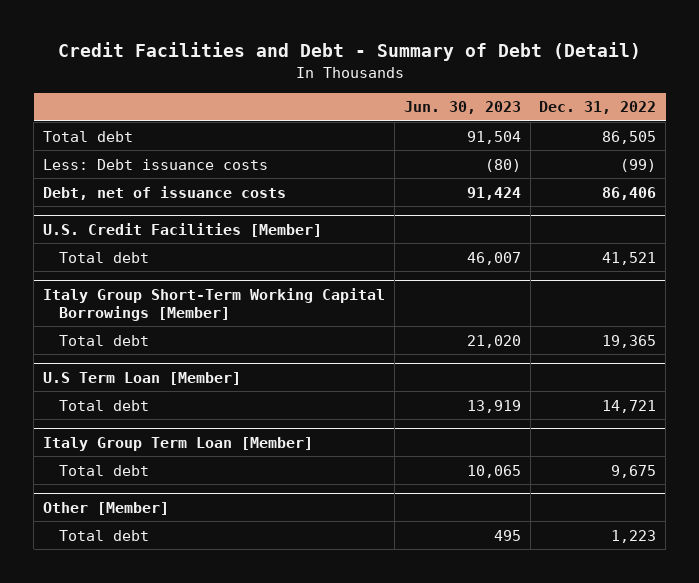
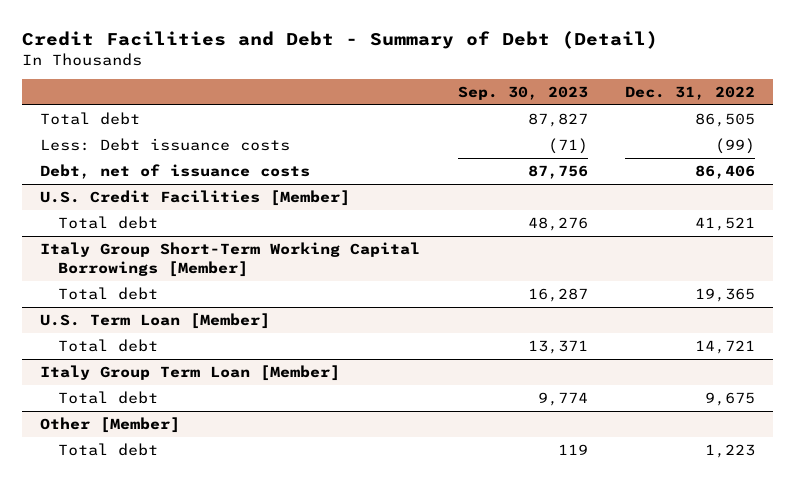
[403,101,521,115] Jun. 30, 2023 -> none
none -> [457,86,588,101] Sep. 30, 2023
[43,371,242,385] U.S Term Loan [Member] -> [40,313,271,330] U.S. Term Loan [Member]

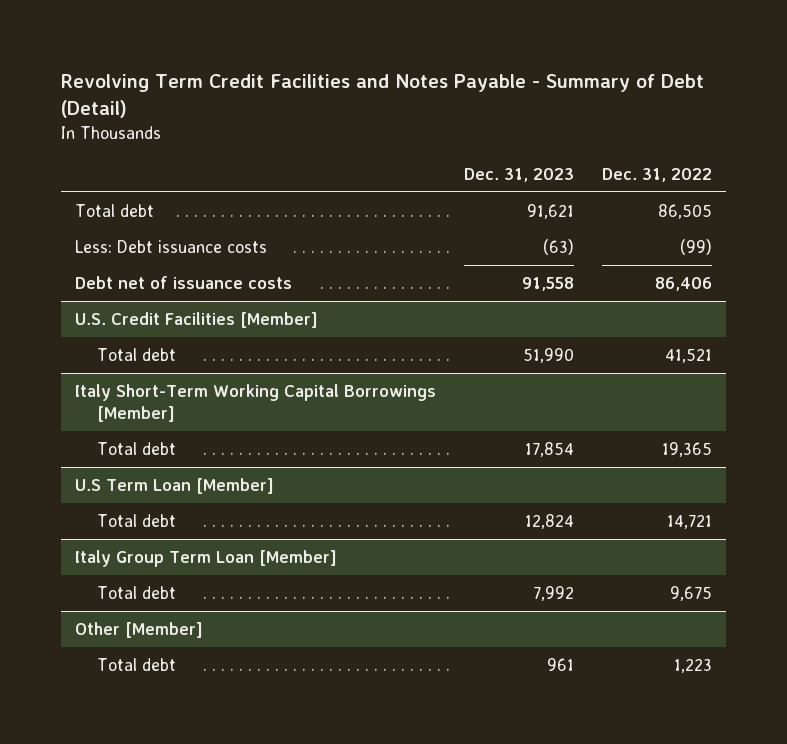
[21,30,658,49] Credit Facilities and Debt - Summary of Debt (Detail) -> [60,73,704,118] Revolving Term Credit Facilities and Notes Payable - Summary of Debt (Detail)
[457,86,588,101] Sep. 30, 2023 -> none
none -> [463,167,574,182] Dec. 31, 2023
[40,164,311,180] Debt, net of issuance costs -> [74,275,292,289] Debt net of issuance costs
[40,242,421,278] Italy Group Short-Term Working Capital Borrowings [Member] -> [74,383,436,422] Italy Short-Term Working Capital Borrowings [Member]
[40,313,271,330] U.S. Term Loan [Member] -> [74,477,274,494] U.S Term Loan [Member]

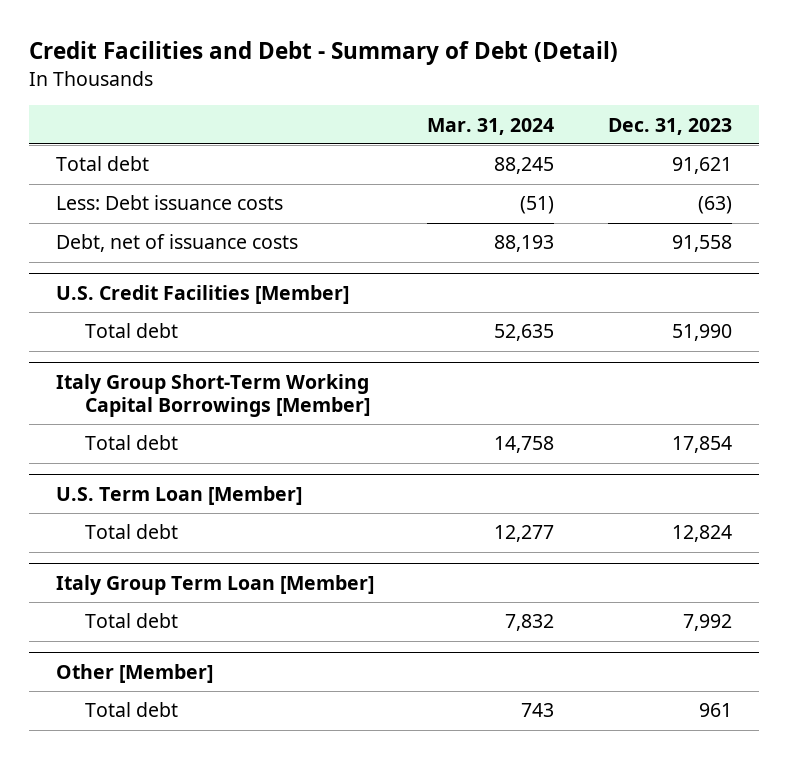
[60,73,704,118] Revolving Term Credit Facilities and Notes Payable - Summary of Debt (Detail) -> [28,41,618,66] Credit Facilities and Debt - Summary of Debt (Detail)
[602,167,713,182] Dec. 31, 2022 -> none
none -> [427,117,555,135] Mar. 31, 2024
[74,275,292,289] Debt net of issuance costs -> [55,234,298,253] Debt, net of issuance costs
[74,383,436,422] Italy Short-Term Working Capital Borrowings [Member] -> [55,373,371,417] Italy Group Short-Term Working Capital Borrowings [Member]
[74,477,274,494] U.S Term Loan [Member] -> [55,485,302,505] U.S. Term Loan [Member]

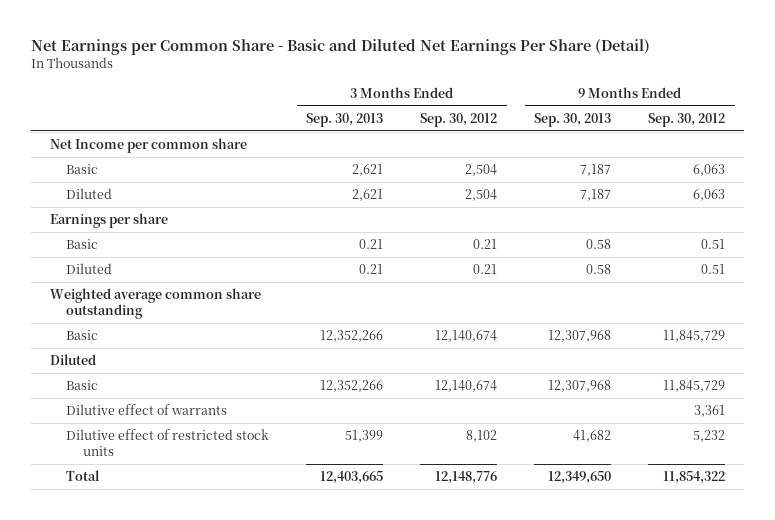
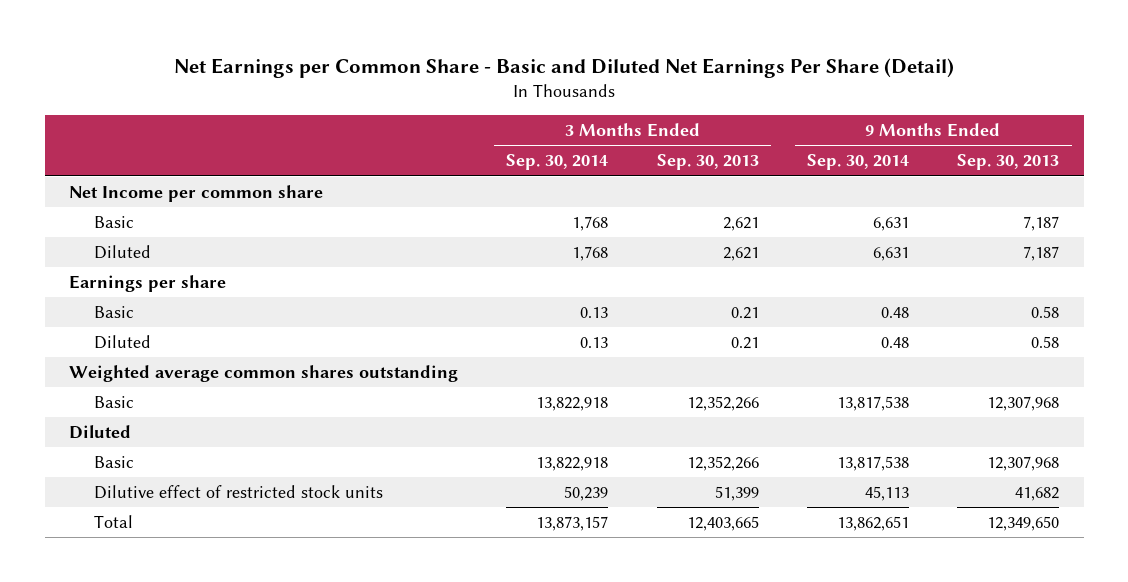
[420,112,498,127] Sep. 30, 2012 -> none
[648,112,726,127] Sep. 30, 2012 -> none
none -> [506,154,609,171] Sep. 30, 2014
none -> [807,154,910,171] Sep. 30, 2014
[49,288,261,320] Weighted average common share outstanding -> [68,365,458,383] Weighted average common shares outstanding
[66,404,228,416] Dilutive effect of warrants -> none

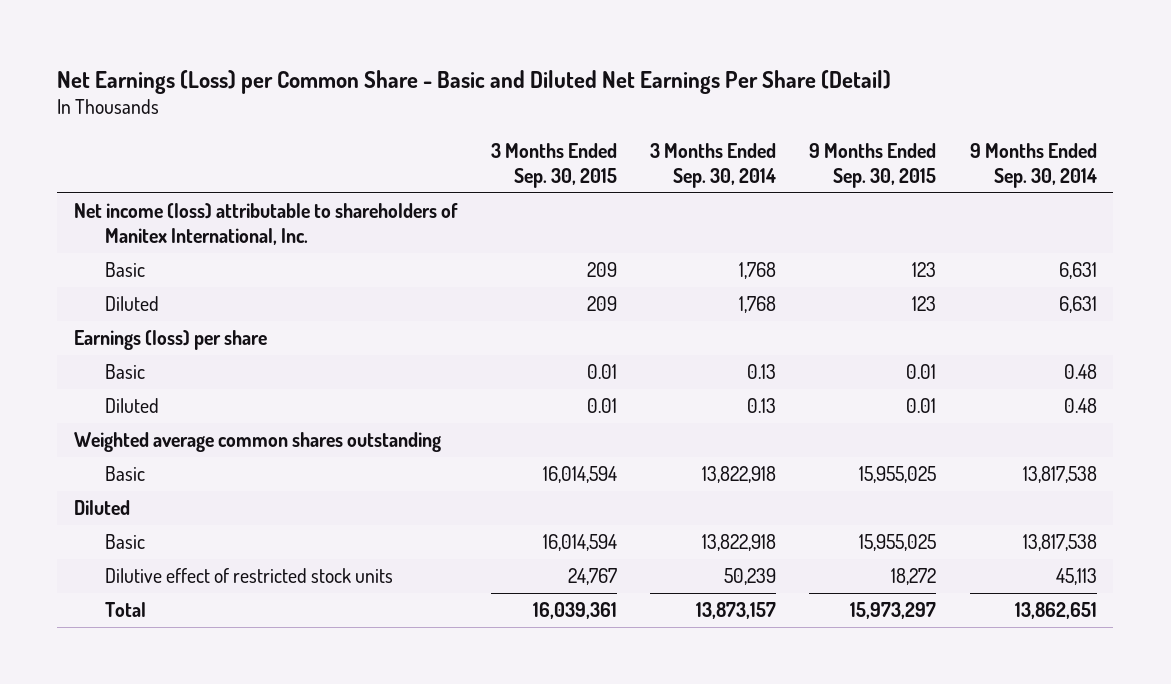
[174,57,955,78] Net Earnings per Common Share - Basic and Diluted Net Earnings Per Share (Detail) -> [57,69,892,94] Net Earnings (Loss) per Common Share - Basic and Diluted Net Earnings Per Share (Detail)
[656,154,759,171] Sep. 30, 2013 -> none
[957,154,1060,171] Sep. 30, 2013 -> none
none -> [491,143,618,189] 3 Months Ended Sep. 30, 2015
none -> [809,143,937,189] 9 Months Ended Sep. 30, 2015
[68,185,323,203] Net Income per common share -> [73,203,458,246] Net income (loss) attributable to shareholders of Manitex International, Inc.
[68,275,226,293] Earnings per share -> [73,330,267,351] Earnings (loss) per share

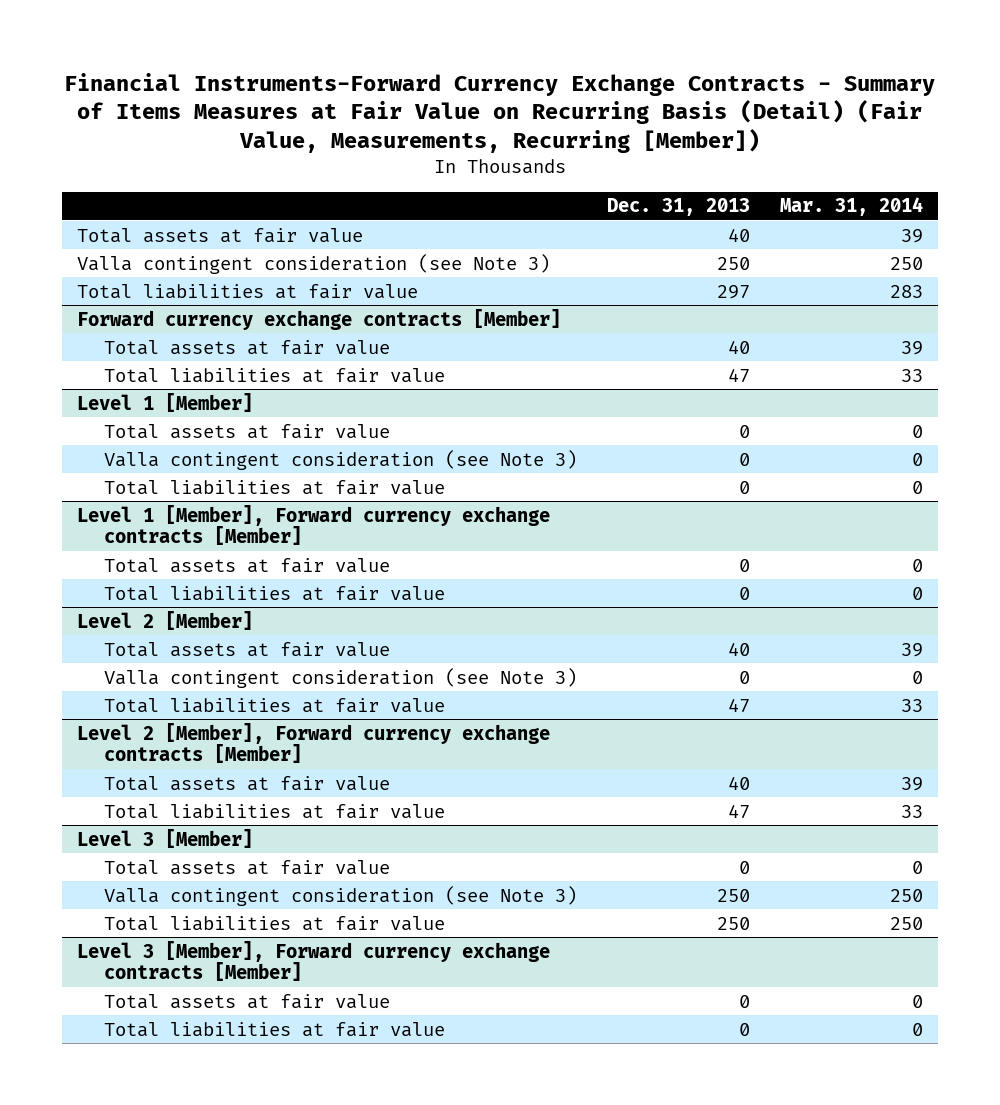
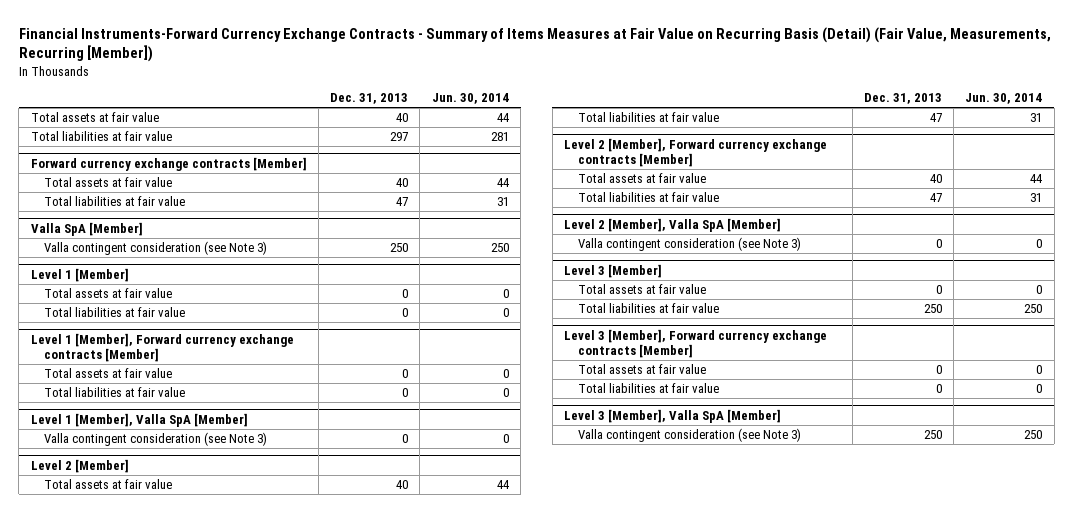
[780,197,924,217] Mar. 31, 2014 -> none
none -> [431,93,509,105] Jun. 30, 2014
[76,253,550,274] Valla contingent consideration (see Note 3) -> none
none -> [30,221,143,236] Valla SpA [Member]
none -> [44,240,268,255] Valla contingent consideration (see Note 3)
[104,449,578,470] Valla contingent consideration (see Note 3) -> none
none -> [30,412,248,427] Level 1 [Member], Valla SpA [Member]
none -> [44,431,268,446] Valla contingent consideration (see Note 3)
[104,667,578,688] Valla contingent consideration (see Note 3) -> none
none -> [564,217,782,232] Level 2 [Member], Valla SpA [Member]
none -> [577,236,801,251] Valla contingent consideration (see Note 3)
[104,885,578,906] Valla contingent consideration (see Note 3) -> none
none -> [564,408,782,423] Level 3 [Member], Valla SpA [Member]
none -> [577,427,801,442] Valla contingent consideration (see Note 3)

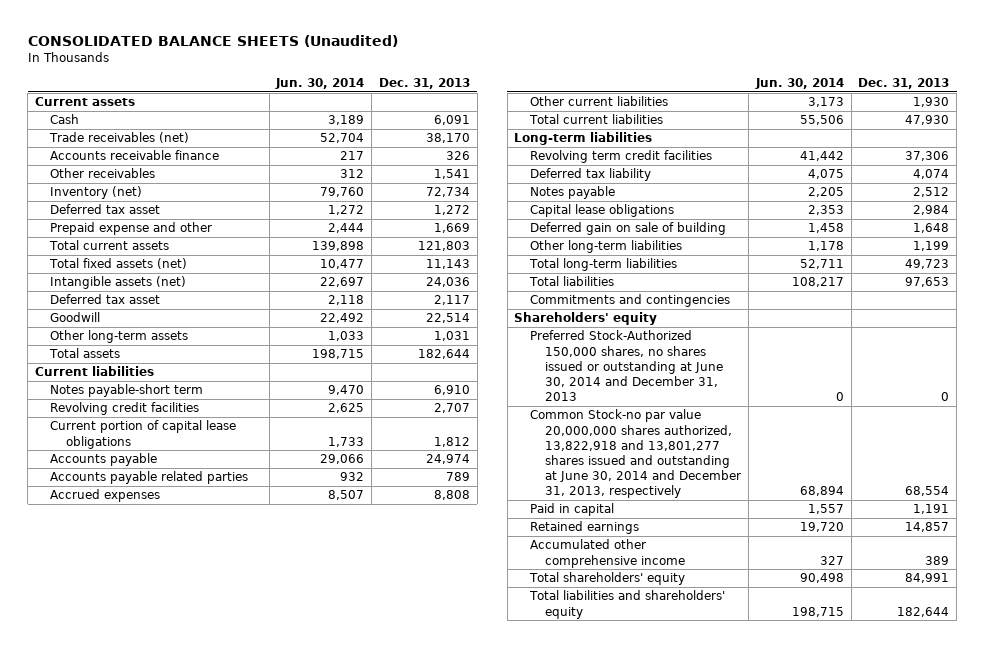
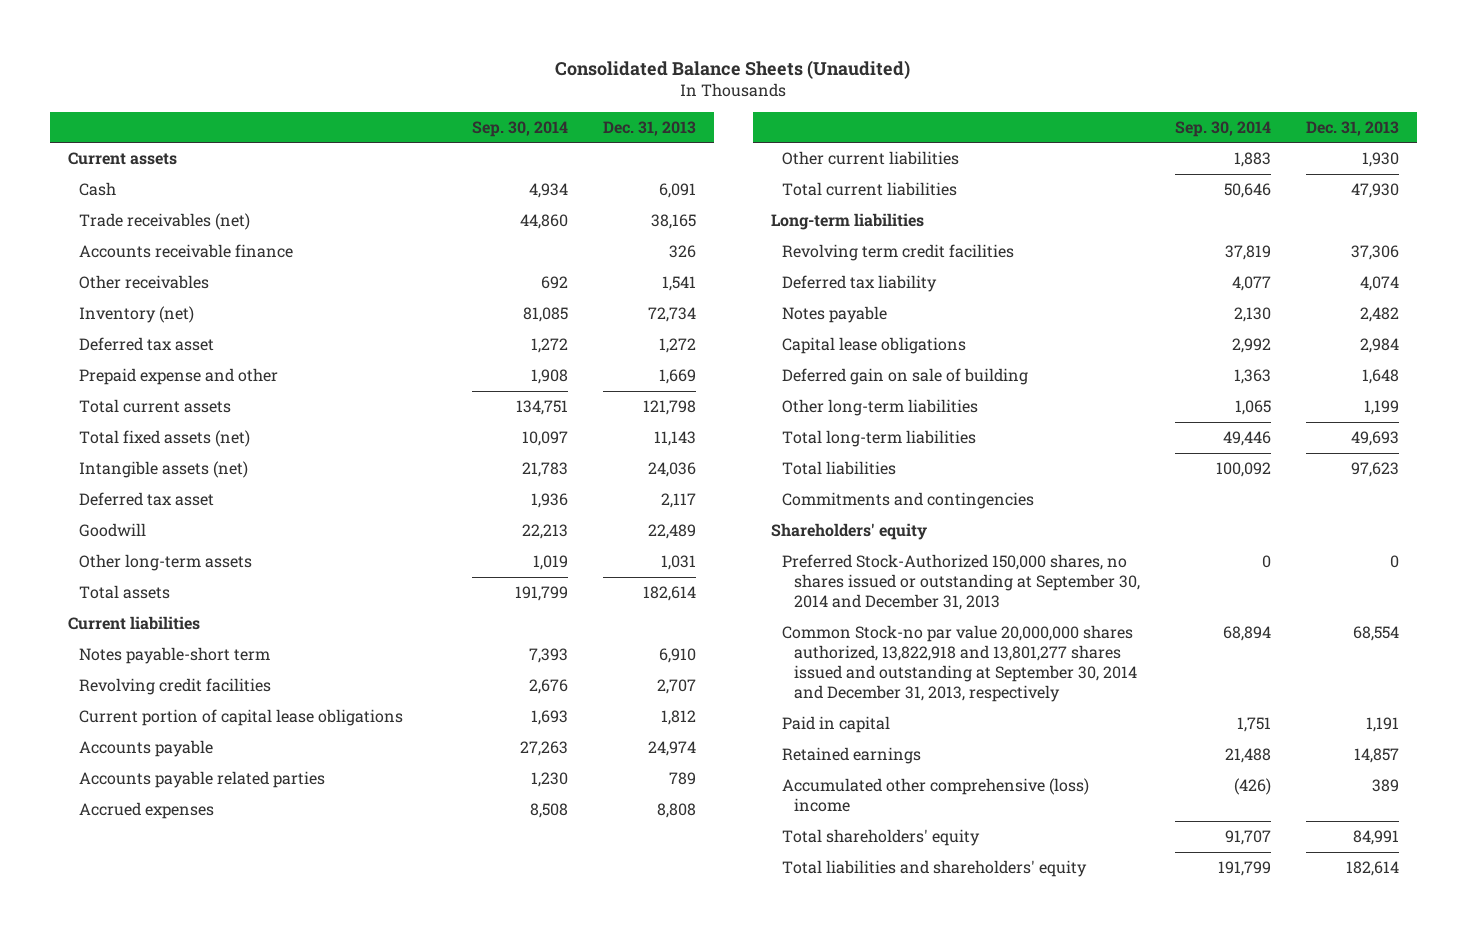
[27,35,398,48] CONSOLIDATED BALANCE SHEETS (Unaudited) -> [555,59,911,79] Consolidated Balance Sheets (Unaudited)
[275,78,365,90] Jun. 30, 2014 -> none
none -> [471,120,568,137] Sep. 30, 2014
[426,133,471,144] 38,170 -> [651,213,697,229] 38,165
[418,241,471,252] 121,803 -> [643,399,697,415] 121,798
[426,313,471,324] 22,514 -> [648,523,697,539] 22,489
[418,349,471,360] 182,644 -> [643,585,697,601] 182,614
[913,187,950,198] 2,512 -> [1360,306,1400,322] 2,482
[905,259,950,270] 49,723 -> [1351,430,1400,446] 49,693
[905,277,950,288] 97,653 -> [1351,461,1400,477] 97,623
[529,330,724,402] Preferred Stock-Authorized 150,000 shares, no shares issued or outstanding at June 30, 2014 and December 31, 2013 -> [782,553,1140,611] Preferred Stock-Authorized 150,000 shares, no shares issued or outstanding at September 30, 2014 and December 31, 2013
[529,409,742,499] Common Stock-no par value 20,000,000 shares authorized, 13,822,918 and 13,801,277 shares issued and outstanding at June 30, 2014 and December 31, 2013, respectively -> [782,624,1137,703] Common Stock-no par value 20,000,000 shares authorized, 13,822,918 and 13,801,277 shares issued and outstanding at September 30, 2014 and December 31, 2013, respectively
[529,539,686,568] Accumulated other comprehensive income -> [782,777,1090,813] Accumulated other comprehensive (loss) income
[897,606,950,617] 182,644 -> [1346,860,1400,876] 182,614

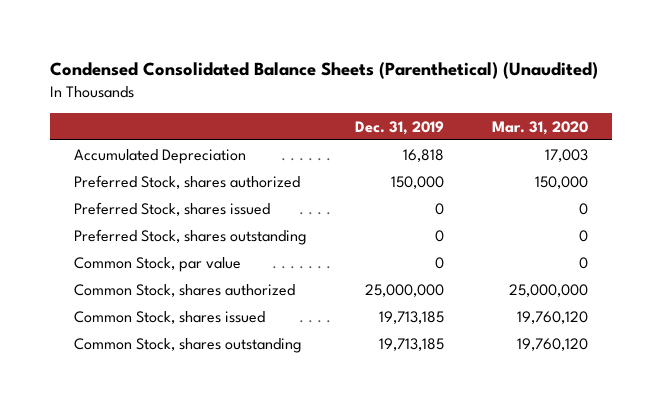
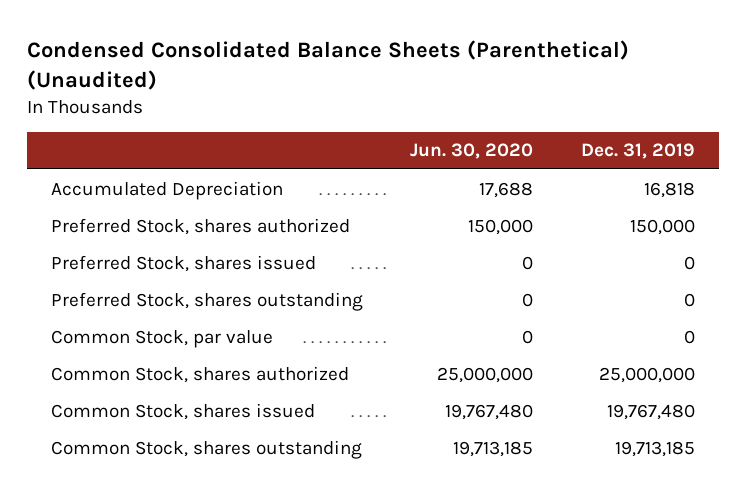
[492,120,589,135] Mar. 31, 2020 -> none
none -> [410,143,534,160] Jun. 30, 2020
[379,310,445,324] 19,713,185 -> [606,403,695,420] 19,767,480

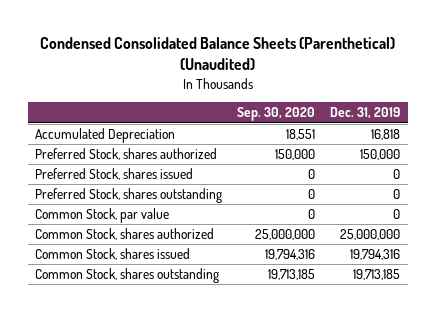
[410,143,534,160] Jun. 30, 2020 -> none
none -> [237,107,316,122] Sep. 30, 2020
[606,403,695,420] 19,767,480 -> [350,249,401,261] 19,794,316

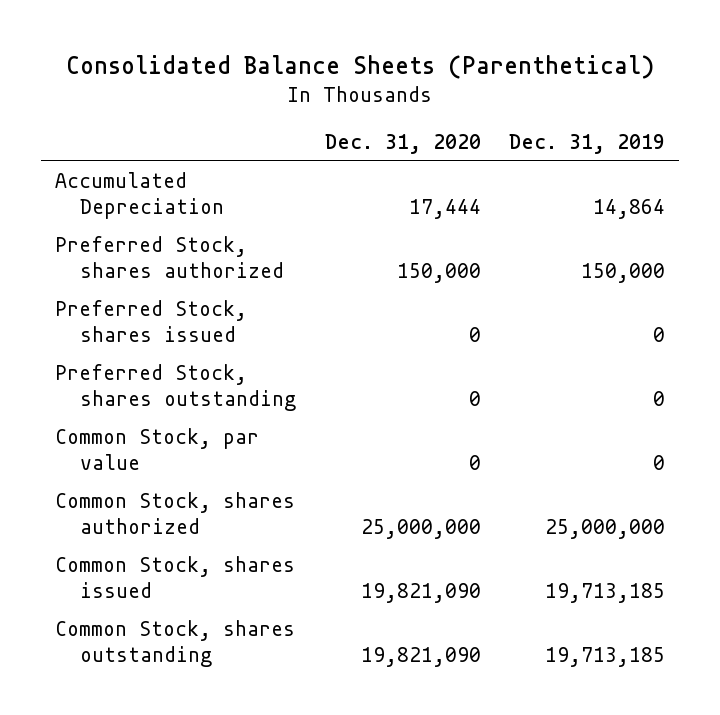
[39,37,395,71] Condensed Consolidated Balance Sheets (Parenthetical) (Unaudited) -> [66,54,655,79] Consolidated Balance Sheets (Parenthetical)
[237,107,316,122] Sep. 30, 2020 -> none
none -> [324,134,481,155] Dec. 31, 2020
[371,129,401,141] 16,818 -> [592,198,665,219] 14,864
[350,249,401,261] 19,794,316 -> [544,582,665,603] 19,713,185

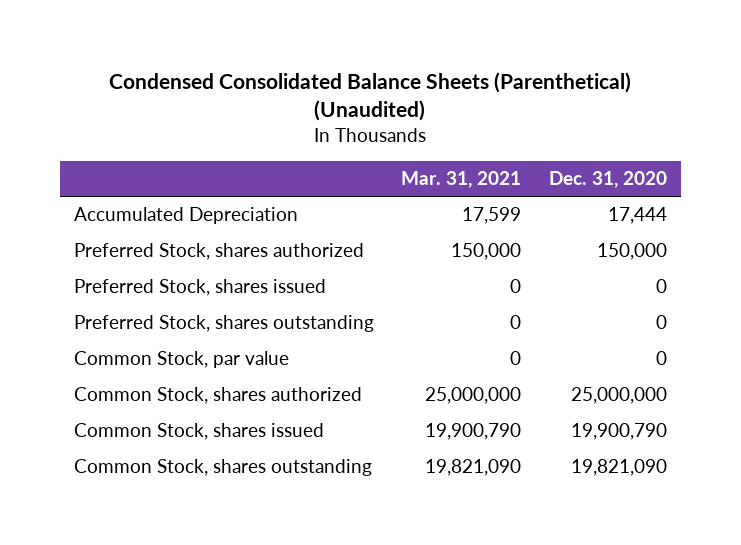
[66,54,655,79] Consolidated Balance Sheets (Parenthetical) -> [109,71,632,122] Condensed Consolidated Balance Sheets (Parenthetical) (Unaudited)
[508,134,665,155] Dec. 31, 2019 -> none
none -> [401,171,522,189] Mar. 31, 2021
[360,582,481,603] 19,821,090 -> [571,423,668,441] 19,900,790

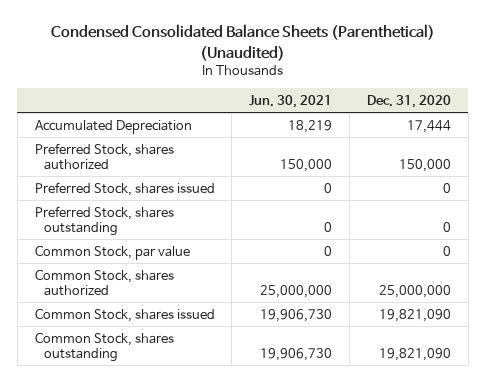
[401,171,522,189] Mar. 31, 2021 -> none
none -> [249,94,333,108] Jun. 30, 2021
[571,423,668,441] 19,900,790 -> [378,308,451,322] 19,821,090

